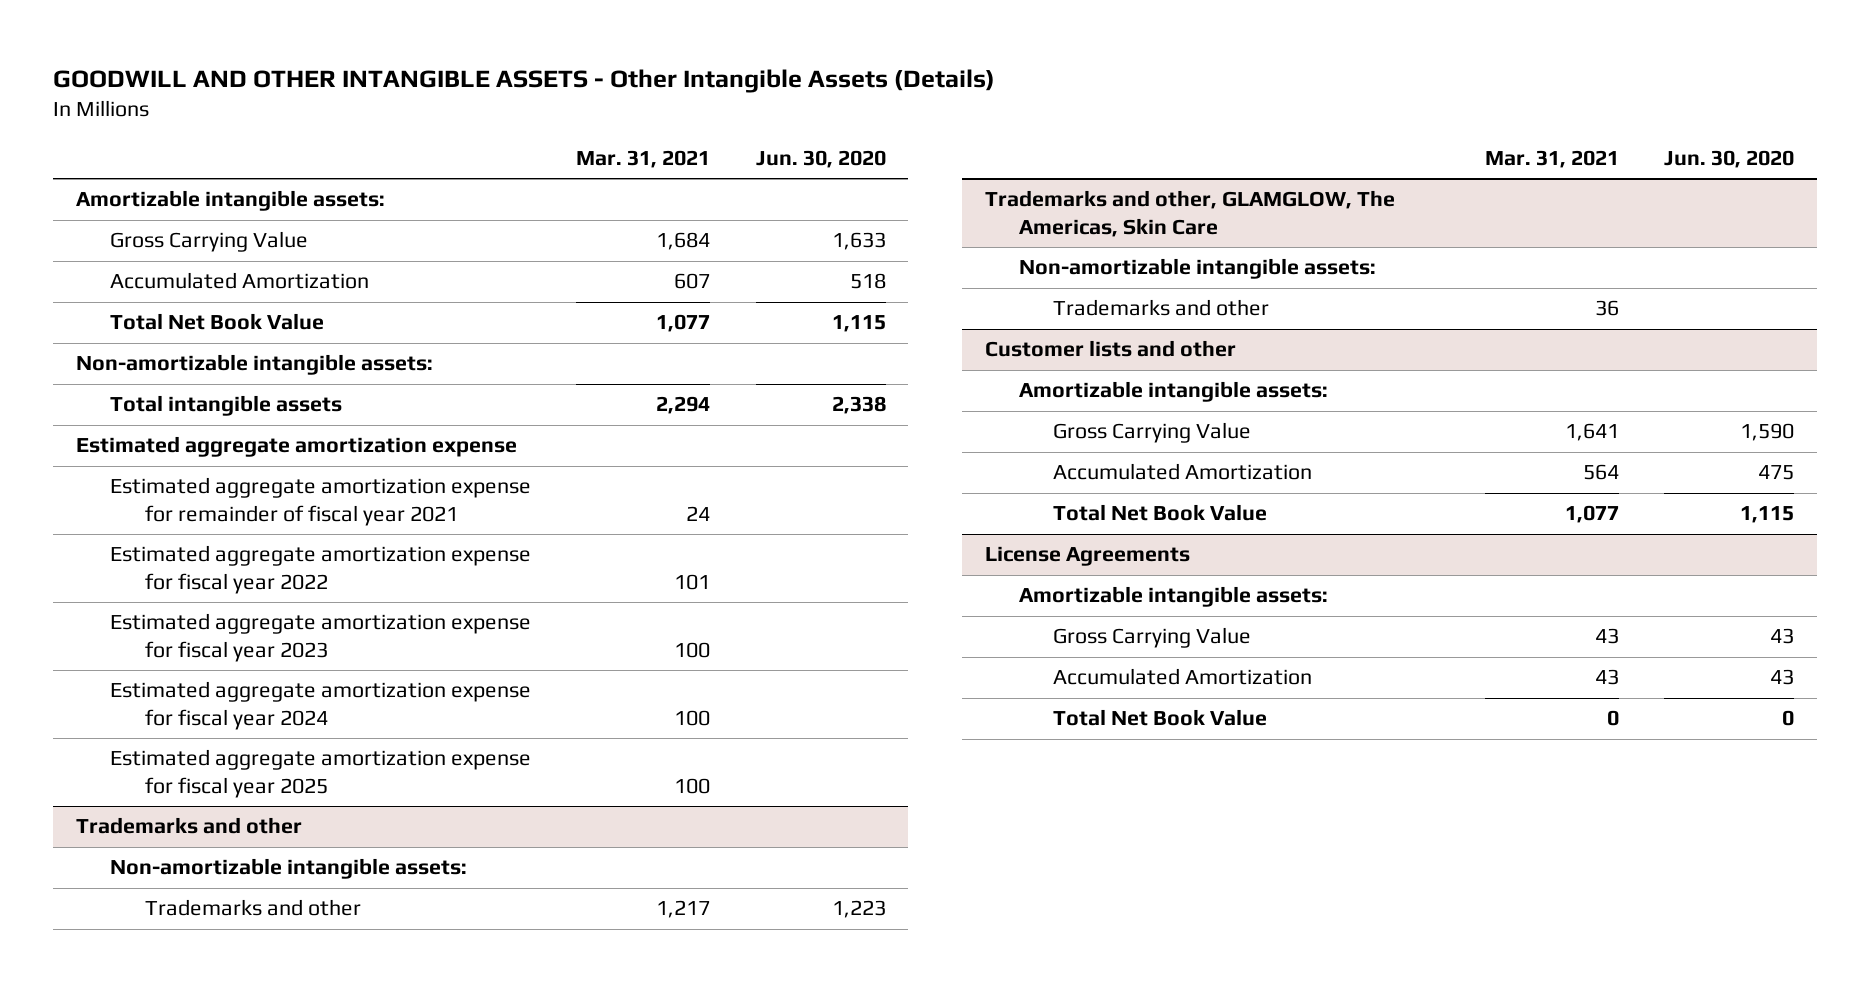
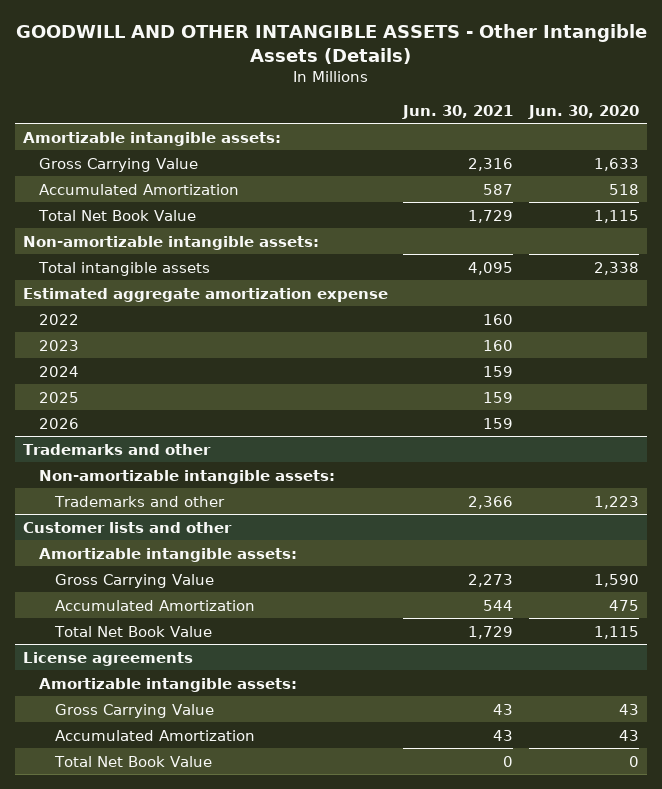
[576,149,711,168] Mar. 31, 2021 -> none
none -> [402,104,514,119] Jun. 30, 2021
[110,477,532,526] Estimated aggregate amortization expense for remainder of fiscal year 2021 -> none
none -> [38,313,79,325] 2022
[110,545,532,594] Estimated aggregate amortization expense for fiscal year 2022 -> [38,339,79,351] 2023
[110,613,532,662] Estimated aggregate amortization expense for fiscal year 2023 -> [38,365,79,377] 2024
[110,681,532,730] Estimated aggregate amortization expense for fiscal year 2024 -> [38,391,79,403] 2025
[110,749,532,798] Estimated aggregate amortization expense for fiscal year 2025 -> [38,417,79,429] 2026
[984,190,1395,237] Trademarks and other, GLAMGLOW, The Americas, Skin Care -> none
[1018,258,1376,280] Non-amortizable intangible assets: -> none
[1053,299,1270,317] Trademarks and other -> none
[984,546,1190,567] License Agreements -> [22,651,193,666] License agreements

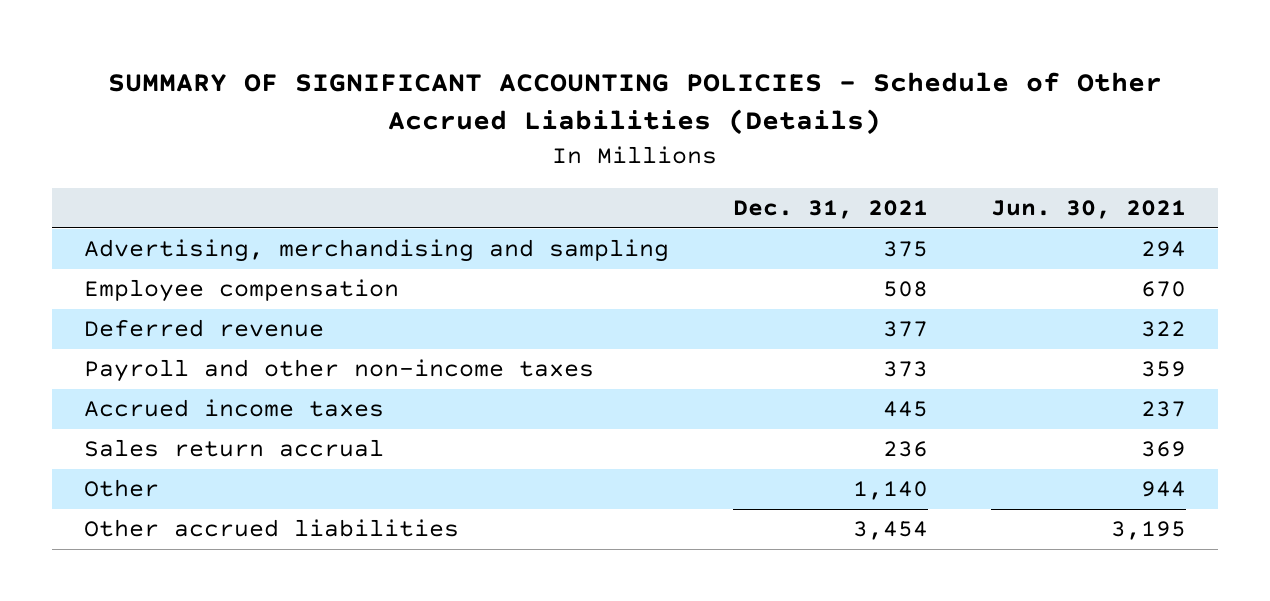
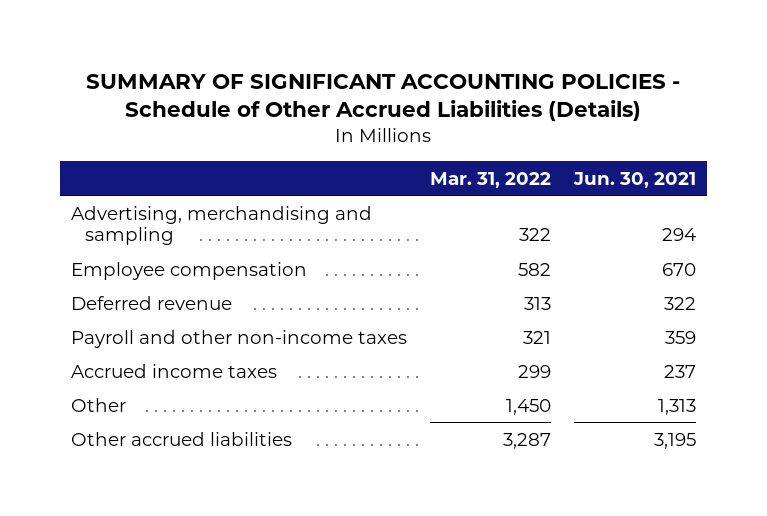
[732,200,928,220] Dec. 31, 2021 -> none
none -> [429,171,551,188] Mar. 31, 2022
[83,439,384,458] Sales return accrual -> none
[1141,481,1187,498] 944 -> [657,398,696,415] 1,313

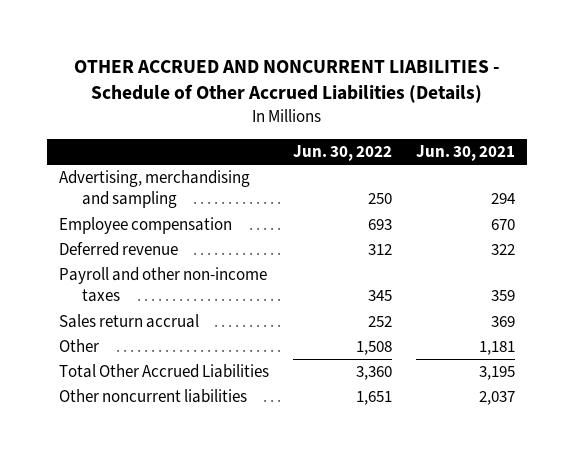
[86,73,681,122] SUMMARY OF SIGNIFICANT ACCOUNTING POLICIES - Schedule of Other Accrued Liabilities (Details) -> [73,60,499,104] OTHER ACCRUED AND NONCURRENT LIABILITIES - Schedule of Other Accrued Liabilities (Details)
[429,171,551,188] Mar. 31, 2022 -> none
none -> [292,144,392,161] Jun. 30, 2022
[71,363,278,378] Accrued income taxes -> none
none -> [58,314,199,329] Sales return accrual
[657,398,696,415] 1,313 -> [478,341,515,356] 1,181
[71,431,293,446] Other accrued liabilities -> [58,364,269,379] Total Other Accrued Liabilities
none -> [58,389,247,404] Other noncurrent liabilities

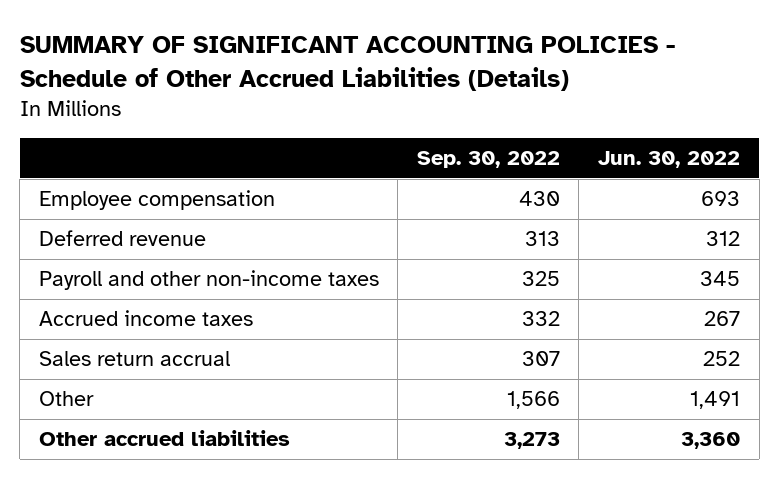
[73,60,499,104] OTHER ACCRUED AND NONCURRENT LIABILITIES - Schedule of Other Accrued Liabilities (Details) -> [19,36,675,91] SUMMARY OF SIGNIFICANT ACCOUNTING POLICIES - Schedule of Other Accrued Liabilities (Details)
[415,144,515,161] Jun. 30, 2021 -> none
none -> [416,150,560,168] Sep. 30, 2022
[58,170,250,209] Advertising, merchandising and sampling -> none
none -> [38,310,253,327] Accrued income taxes
[58,389,247,404] Other noncurrent liabilities -> none
[355,341,392,356] 1,508 -> [690,391,741,410] 1,491
[58,364,269,379] Total Other Accrued Liabilities -> [38,430,290,447] Other accrued liabilities

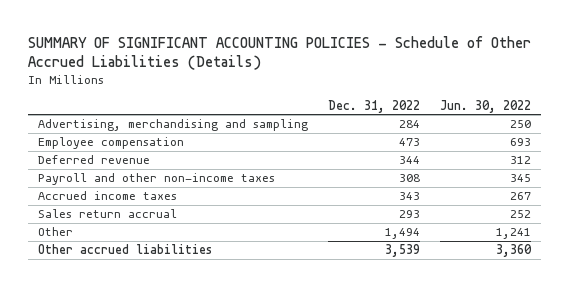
[416,150,560,168] Sep. 30, 2022 -> none
none -> [328,99,421,113] Dec. 31, 2022
none -> [38,119,309,132] Advertising, merchandising and sampling
[690,391,741,410] 1,491 -> [495,228,531,240] 1,241

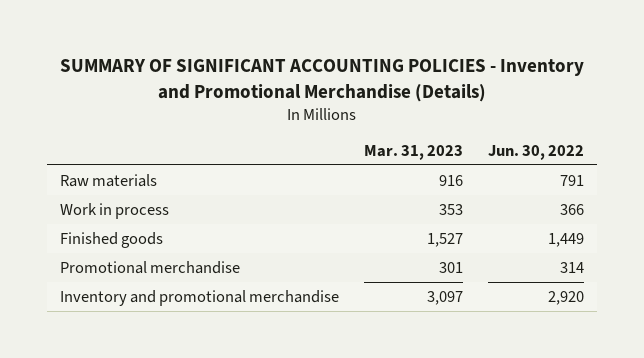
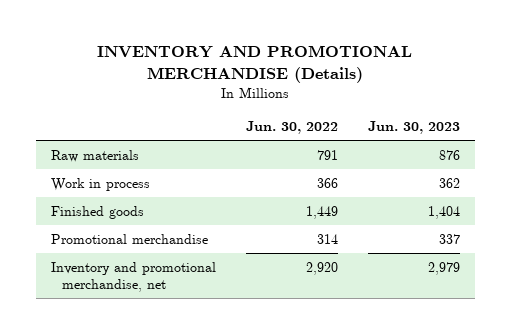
[59,59,584,102] SUMMARY OF SIGNIFICANT ACCOUNTING POLICIES - Inventory and Promotional Merchandise (Details) -> [97,45,413,84] INVENTORY AND PROMOTIONAL MERCHANDISE (Details)
[363,144,463,160] Mar. 31, 2023 -> none
none -> [367,121,460,135] Jun. 30, 2023
[59,289,339,306] Inventory and promotional merchandise -> [50,261,216,292] Inventory and promotional merchandise, net

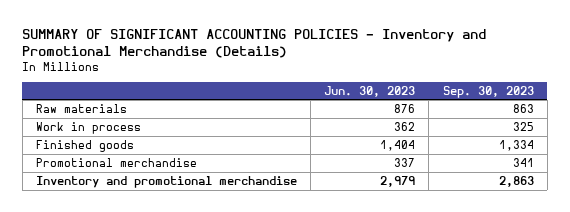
[97,45,413,84] INVENTORY AND PROMOTIONAL MERCHANDISE (Details) -> [22,29,487,59] SUMMARY OF SIGNIFICANT ACCOUNTING POLICIES - Inventory and Promotional Merchandise (Details)
[245,121,338,135] Jun. 30, 2022 -> none
none -> [442,85,534,98] Sep. 30, 2023
[50,261,216,292] Inventory and promotional merchandise, net -> [36,176,298,189] Inventory and promotional merchandise

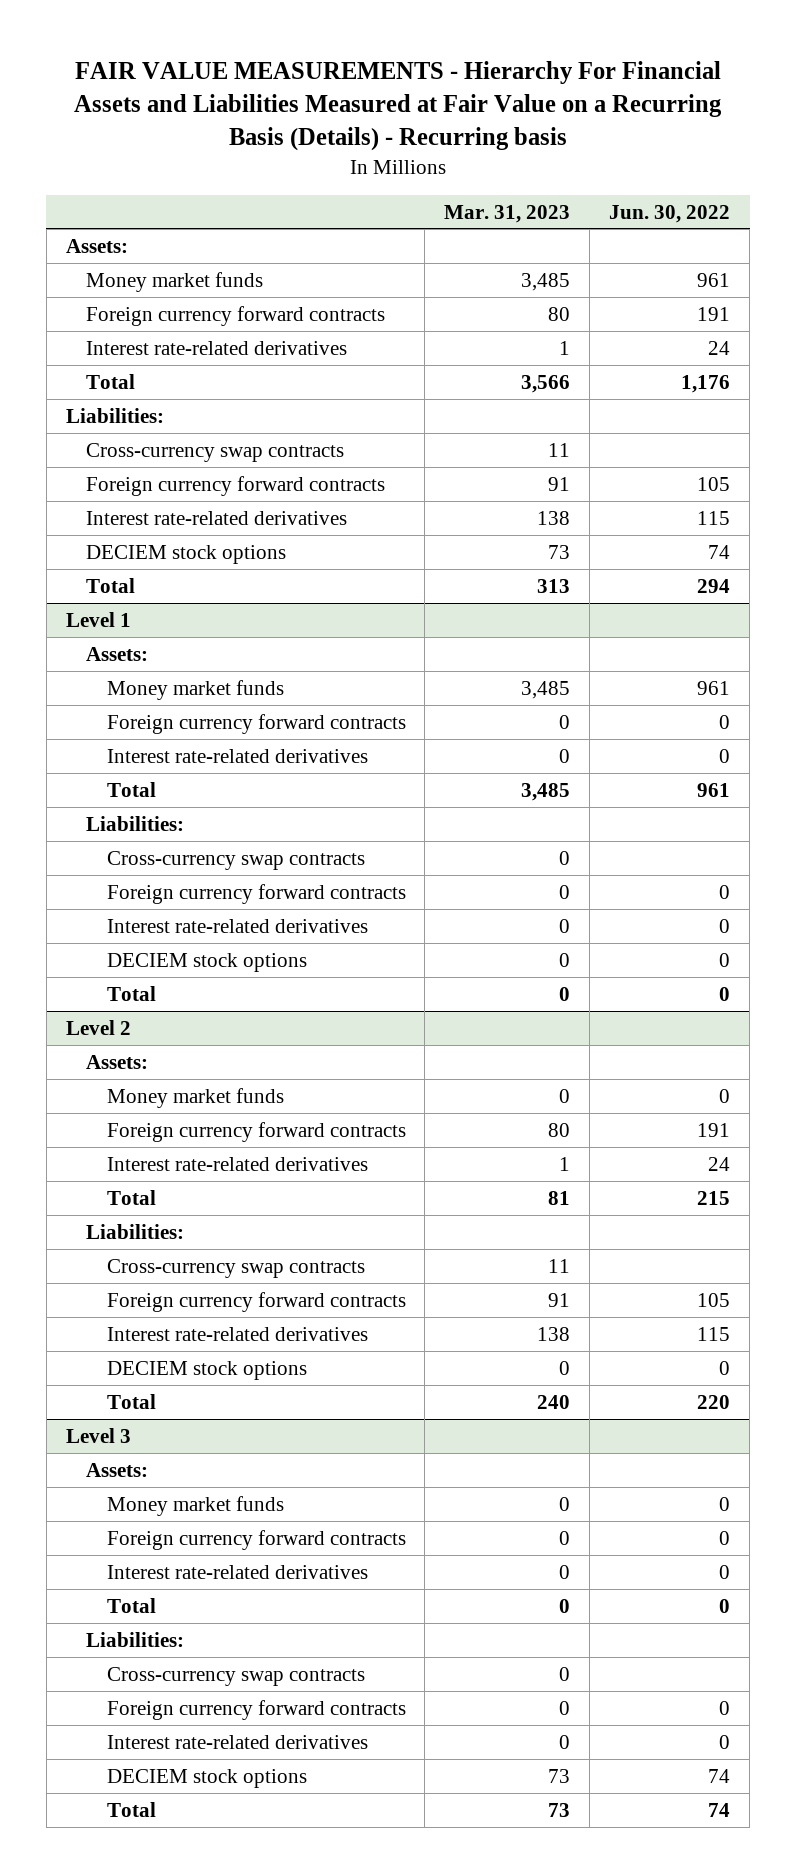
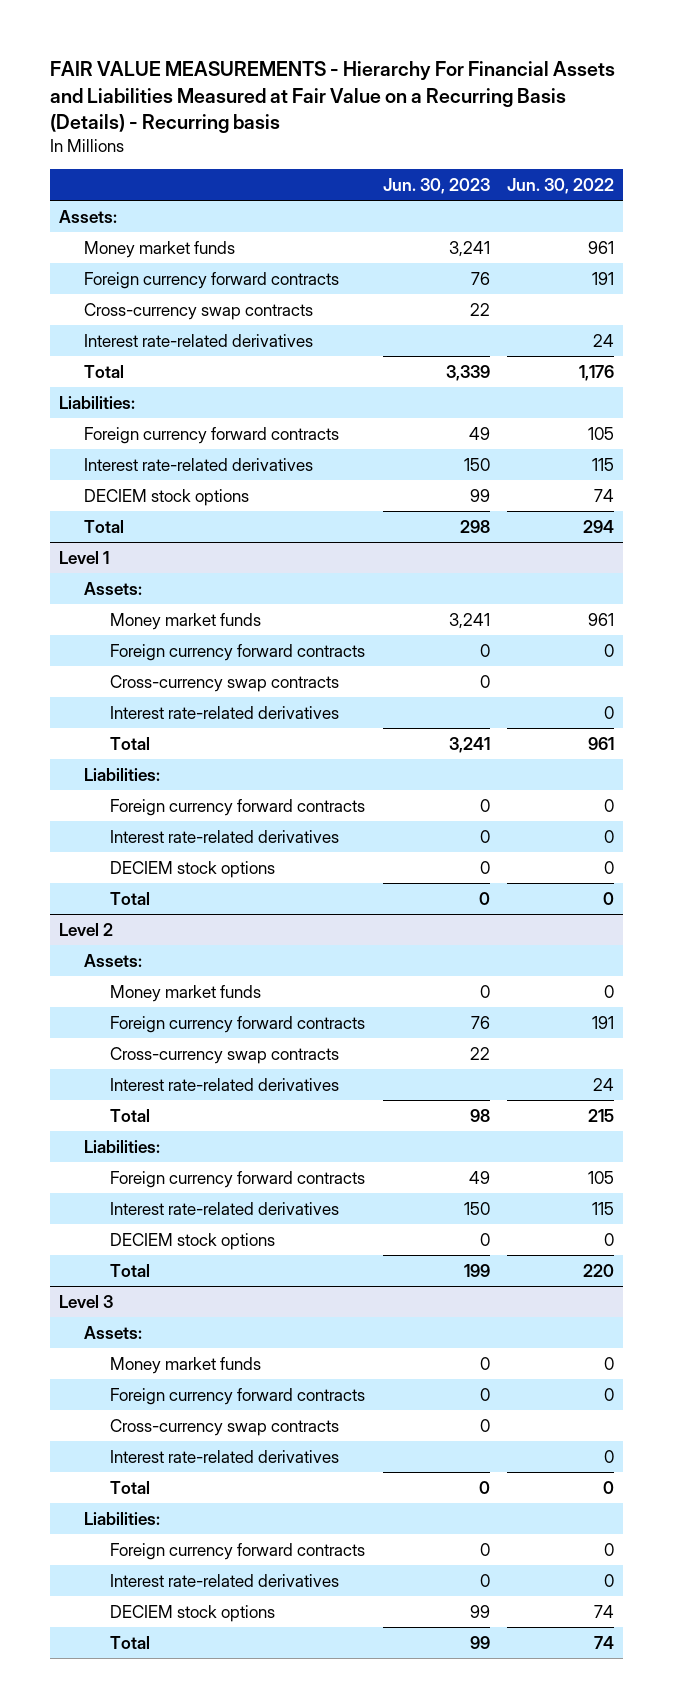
[444,204,571,223] Mar. 31, 2023 -> none
none -> [382,178,490,195] Jun. 30, 2023
[86,442,345,462] Cross-currency swap contracts -> [84,302,314,320] Cross-currency swap contracts
[106,850,365,870] Cross-currency swap contracts -> [110,674,340,692] Cross-currency swap contracts
[106,1258,365,1278] Cross-currency swap contracts -> [110,1046,340,1064] Cross-currency swap contracts
[106,1666,365,1686] Cross-currency swap contracts -> [110,1418,340,1436] Cross-currency swap contracts

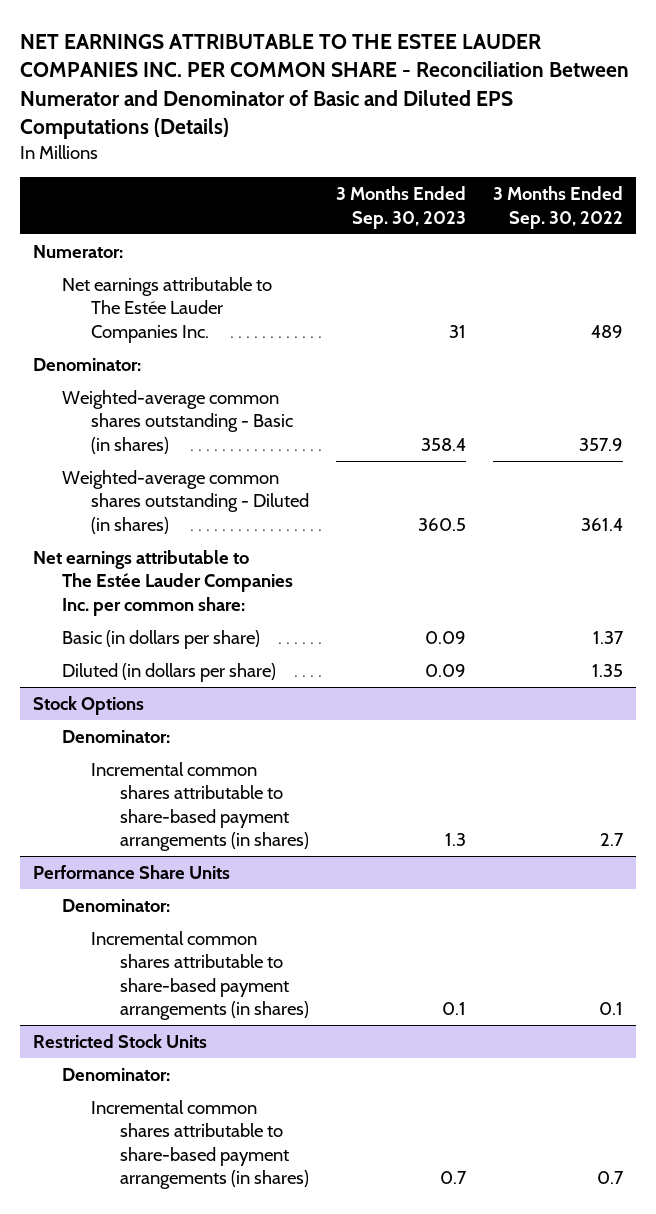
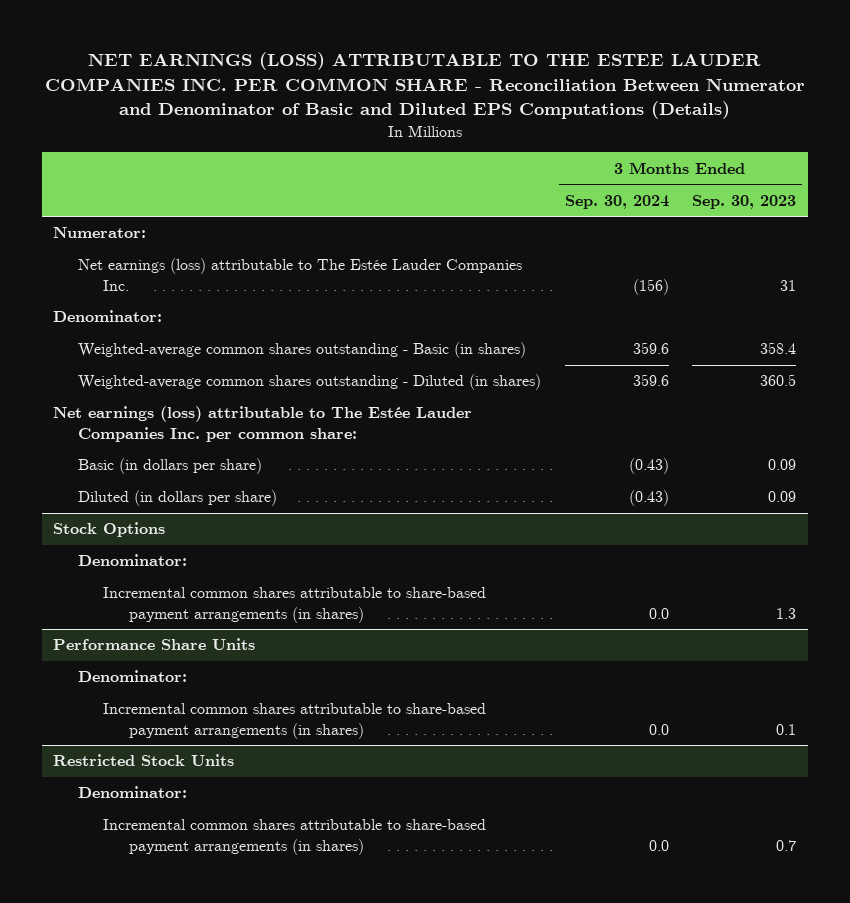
[19,33,629,140] NET EARNINGS ATTRIBUTABLE TO THE ESTEE LAUDER COMPANIES INC. PER COMMON SHARE - Reconciliation Between Numerator and Denominator of Basic and Diluted EPS Computations (Details) -> [44,52,805,120] NET EARNINGS (LOSS) ATTRIBUTABLE TO THE ESTEE LAUDER COMPANIES INC. PER COMMON SHARE - Reconciliation Between Numerator and Denominator of Basic and Diluted EPS Computations (Details)
[492,186,623,229] 3 Months Ended Sep. 30, 2022 -> none
none -> [564,194,669,209] Sep. 30, 2024
[62,276,273,343] Net earnings attributable to The Estée Lauder Companies Inc. -> [78,258,523,291] Net earnings (loss) attributable to The Estée Lauder Companies Inc.
[33,549,294,616] Net earnings attributable to The Estée Lauder Companies Inc. per common share: -> [53,406,473,442] Net earnings (loss) attributable to The Estée Lauder Companies Inc. per common share:

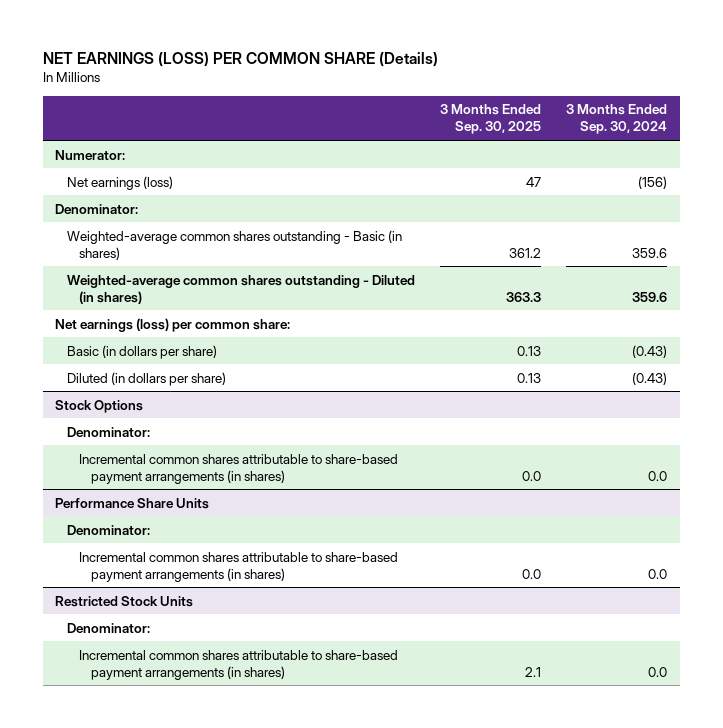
[44,52,805,120] NET EARNINGS (LOSS) ATTRIBUTABLE TO THE ESTEE LAUDER COMPANIES INC. PER COMMON SHARE - Reconciliation Between Numerator and Denominator of Basic and Diluted EPS Computations (Details) -> [42,51,438,67] NET EARNINGS (LOSS) PER COMMON SHARE (Details)
[692,194,797,209] Sep. 30, 2023 -> none
none -> [440,104,542,135] 3 Months Ended Sep. 30, 2025
[78,258,523,291] Net earnings (loss) attributable to The Estée Lauder Companies Inc. -> [67,175,174,190] Net earnings (loss)
[53,406,473,442] Net earnings (loss) attributable to The Estée Lauder Companies Inc. per common share: -> [55,317,291,332] Net earnings (loss) per common share:

